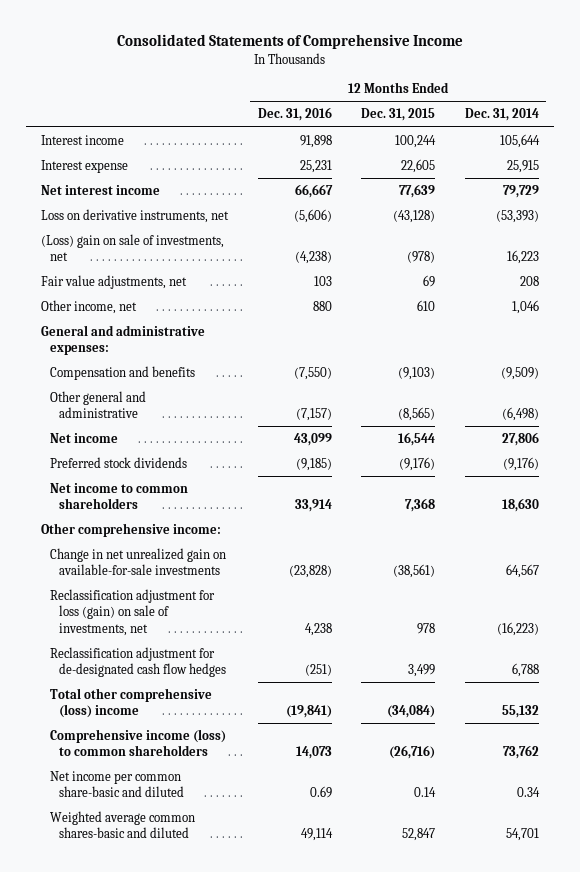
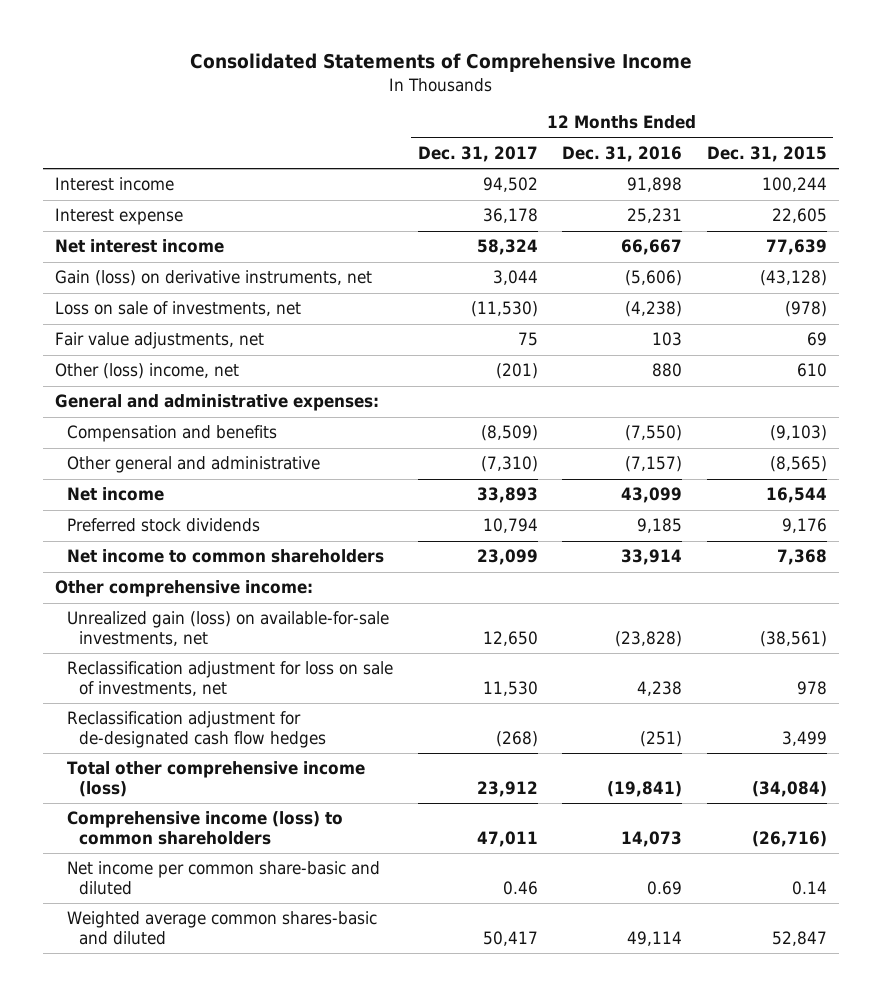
[464,108,539,122] Dec. 31, 2014 -> none
none -> [417,145,538,162] Dec. 31, 2017
[41,208,230,223] Loss on derivative instruments, net -> [55,270,373,287] Gain (loss) on derivative instruments, net
[41,233,225,262] (Loss) gain on sale of investments, net -> [55,301,302,317] Loss on sale of investments, net
[41,299,138,314] Other income, net -> [55,363,240,380] Other (loss) income, net
[295,457,332,471] (9,185) -> [637,518,683,534] 9,185
[399,456,436,471] (9,176) -> [781,518,827,534] 9,176
[50,547,227,576] Change in net unrealized gain on available-for-sale investments -> [66,611,389,646] Unrealized gain (loss) on available-for-sale investments, net
[50,588,216,636] Reclassification adjustment for loss (gain) on sale of investments, net -> [66,661,393,696] Reclassification adjustment for loss on sale of investments, net
[50,687,213,719] Total other comprehensive (loss) income -> [66,761,365,797] Total other comprehensive income (loss)

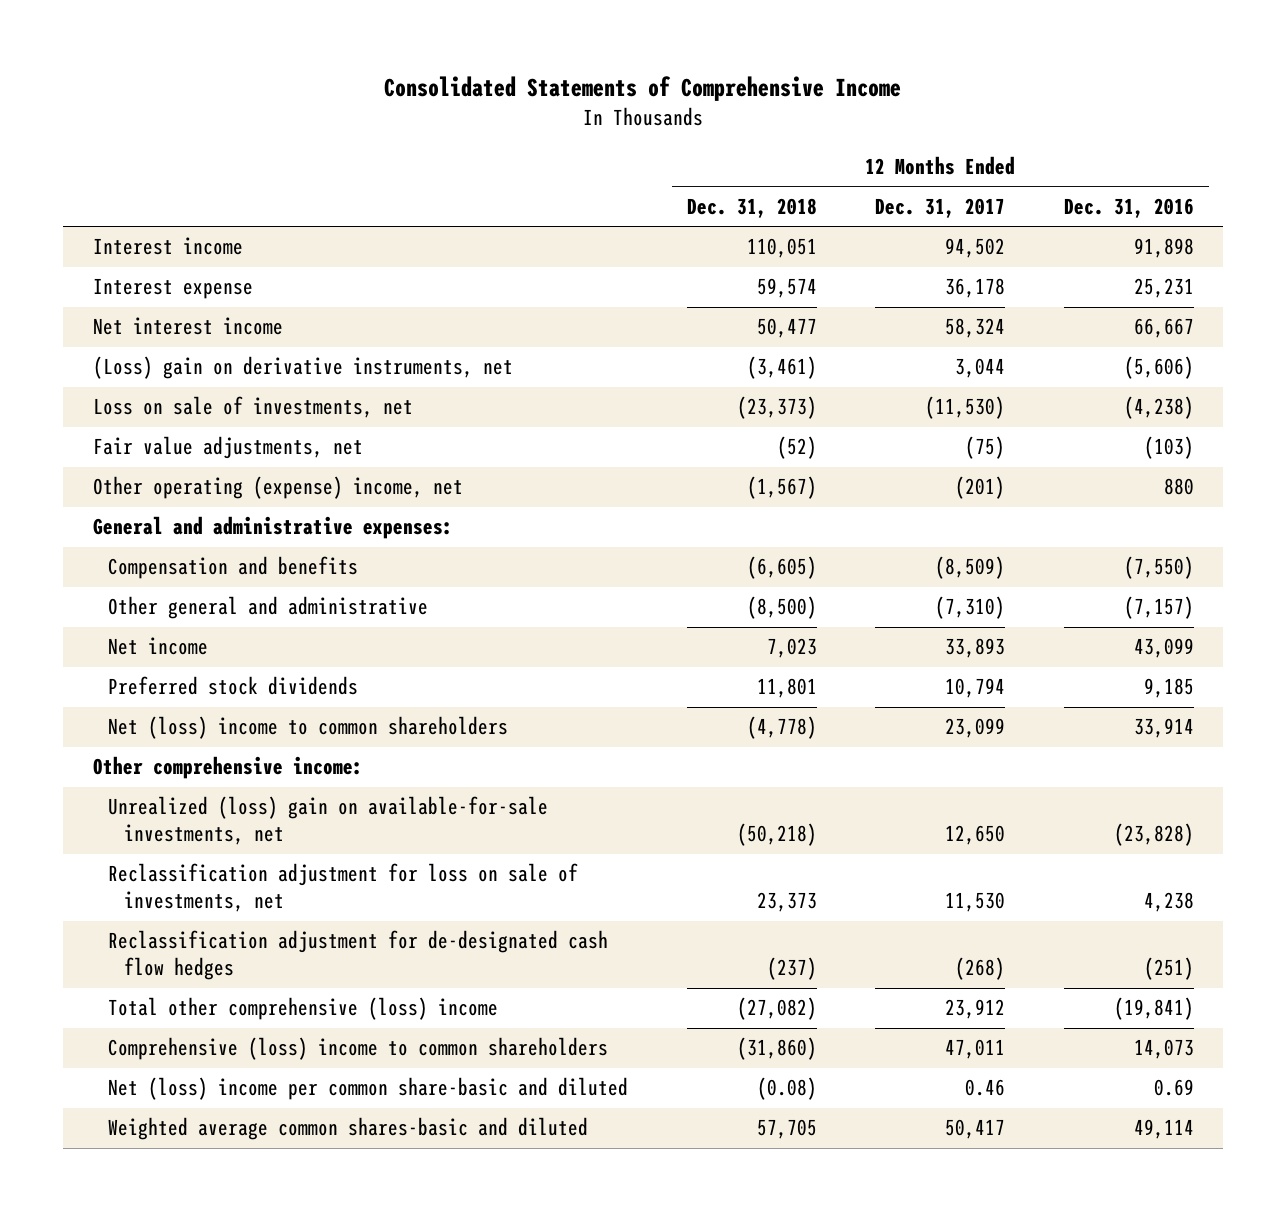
[706,145,827,162] Dec. 31, 2015 -> none
none -> [686,197,817,218] Dec. 31, 2018
[55,270,373,287] Gain (loss) on derivative instruments, net -> [92,356,513,380] (Loss) gain on derivative instruments, net
[517,332,538,347] 75 -> [965,436,1006,460] (75)
[652,332,683,347] 103 -> [1143,436,1194,460] (103)
[55,363,240,380] Other (loss) income, net -> [92,476,463,500] Other operating (expense) income, net
[66,549,384,564] Net income to common shareholders -> [108,716,509,740] Net (loss) income to common shareholders
[66,611,389,646] Unrealized gain (loss) on available-for-sale investments, net -> [108,796,549,846] Unrealized (loss) gain on available-for-sale investments, net
[66,761,365,797] Total other comprehensive income (loss) -> [108,997,499,1021] Total other comprehensive (loss) income
[66,811,343,845] Comprehensive income (loss) to common shareholders -> [108,1037,609,1061] Comprehensive (loss) income to common shareholders
[66,861,380,895] Net income per common share-basic and diluted -> [108,1077,629,1101] Net (loss) income per common share-basic and diluted

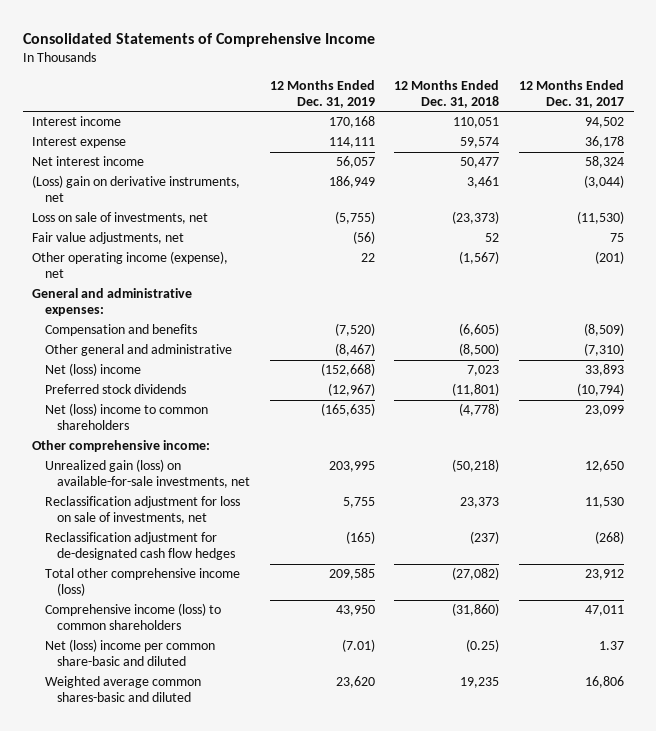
[1063,197,1194,218] Dec. 31, 2016 -> none
none -> [269,79,375,108] 12 Months Ended Dec. 31, 2019
[746,356,817,380] (3,461) -> [467,176,500,189] 3,461
[955,358,1006,379] 3,044 -> [583,175,624,189] (3,044)
[776,436,817,460] (52) -> [485,233,500,243] 52
[965,436,1006,460] (75) -> [609,233,624,243] 75
[92,476,463,500] Other operating (expense) income, net -> [32,251,229,279] Other operating income (expense), net
[108,637,209,656] Net income -> [44,363,141,377] Net (loss) income
[756,678,817,699] 11,801 -> [452,383,500,397] (11,801)
[945,678,1006,699] 10,794 -> [576,383,624,397] (10,794)
[108,796,549,846] Unrealized (loss) gain on available-for-sale investments, net -> [44,459,251,489] Unrealized gain (loss) on available-for-sale investments, net
[108,997,499,1021] Total other comprehensive (loss) income -> [44,568,240,597] Total other comprehensive income (loss)
[108,1037,609,1061] Comprehensive (loss) income to common shareholders -> [44,603,221,631] Comprehensive income (loss) to common shareholders
[756,1077,817,1101] (0.08) -> [466,639,500,653] (0.25)
[965,1079,1006,1097] 0.46 -> [598,641,624,651] 1.37
[756,1119,817,1140] 57,705 -> [460,677,500,689] 19,235
[945,1119,1006,1140] 50,417 -> [584,676,624,689] 16,806

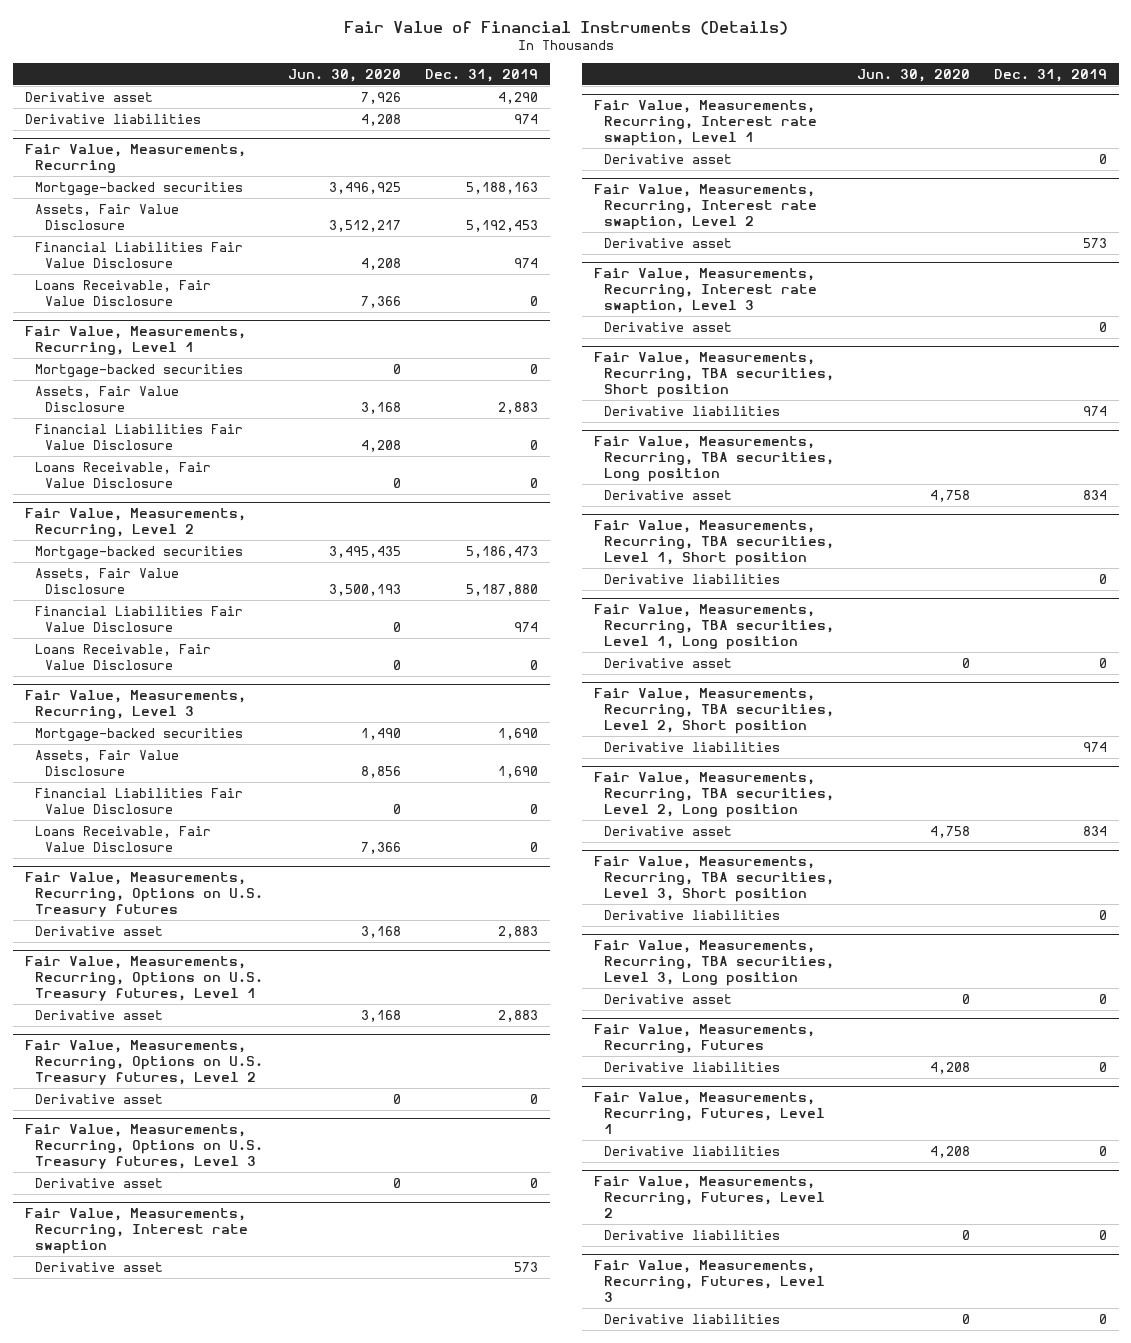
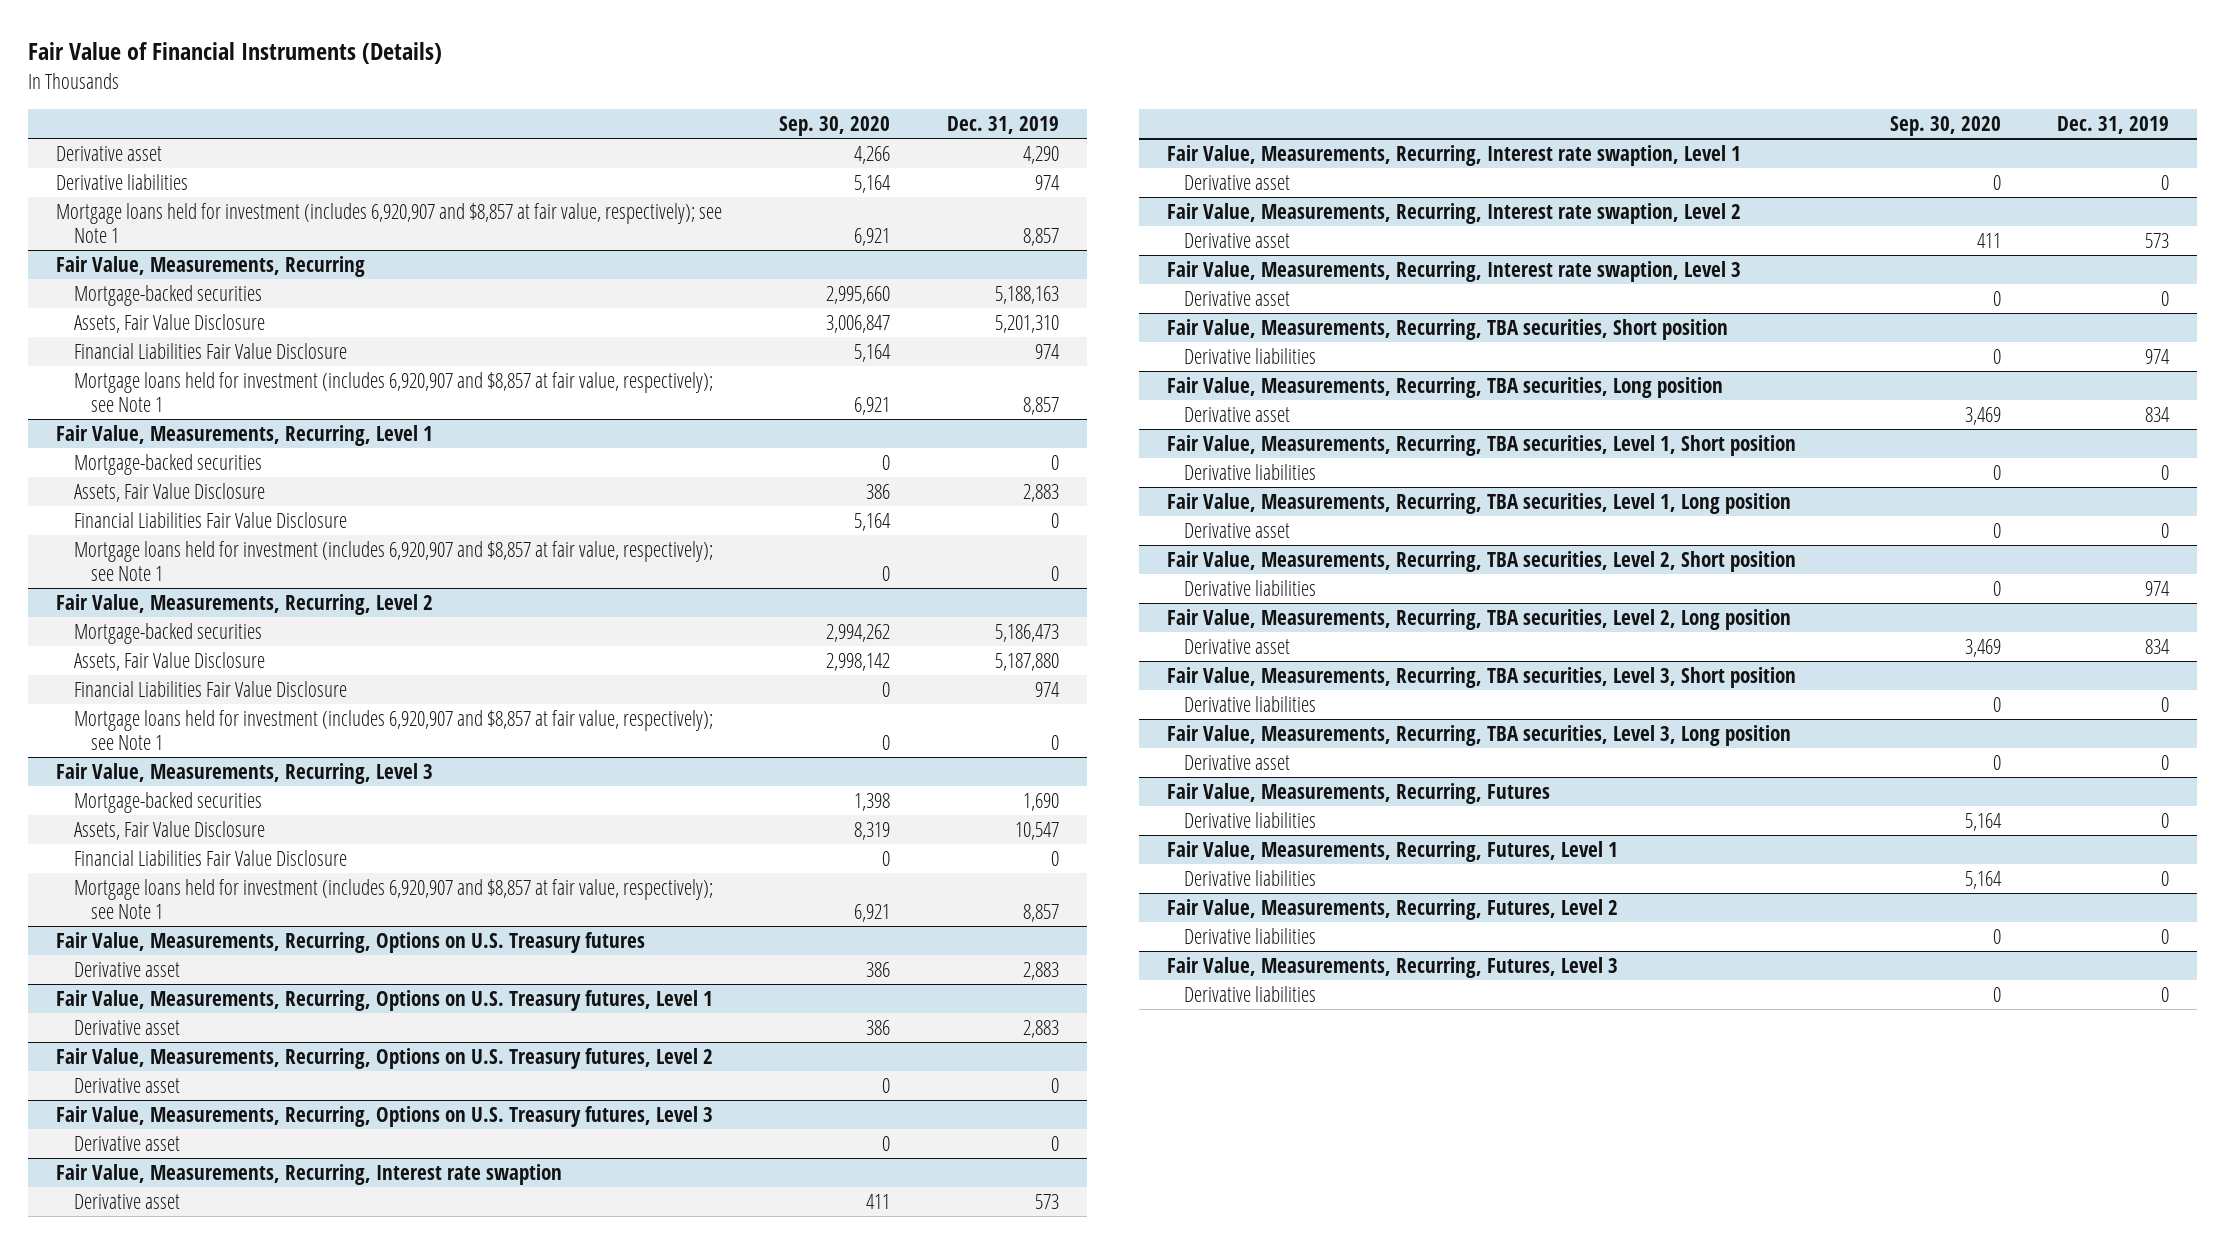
[288,68,402,82] Jun. 30, 2020 -> none
none -> [779,116,891,137] Sep. 30, 2020
none -> [56,202,723,243] Mortgage loans held for investment (includes 6,920,907 and $8,857 at fair value, respectively); see Note 1
[465,220,538,233] 5,192,453 -> [994,314,1059,333] 5,201,310
[34,279,211,307] Loans Receivable, Fair Value Disclosure -> none
none -> [73,371,713,412] Mortgage loans held for investment (includes 6,920,907 and $8,857 at fair value, respectively); see Note 1
[34,461,211,489] Loans Receivable, Fair Value Disclosure -> [73,540,713,581] Mortgage loans held for investment (includes 6,920,907 and $8,857 at fair value, respectively); see Note 1
[34,643,211,671] Loans Receivable, Fair Value Disclosure -> [73,709,713,750] Mortgage loans held for investment (includes 6,920,907 and $8,857 at fair value, respectively); see Note 1
[497,766,538,779] 1,690 -> [1014,821,1059,840] 10,547
[34,825,211,853] Loans Receivable, Fair Value Disclosure -> none
none -> [73,878,713,919] Mortgage loans held for investment (includes 6,920,907 and $8,857 at fair value, respectively); see Note 1

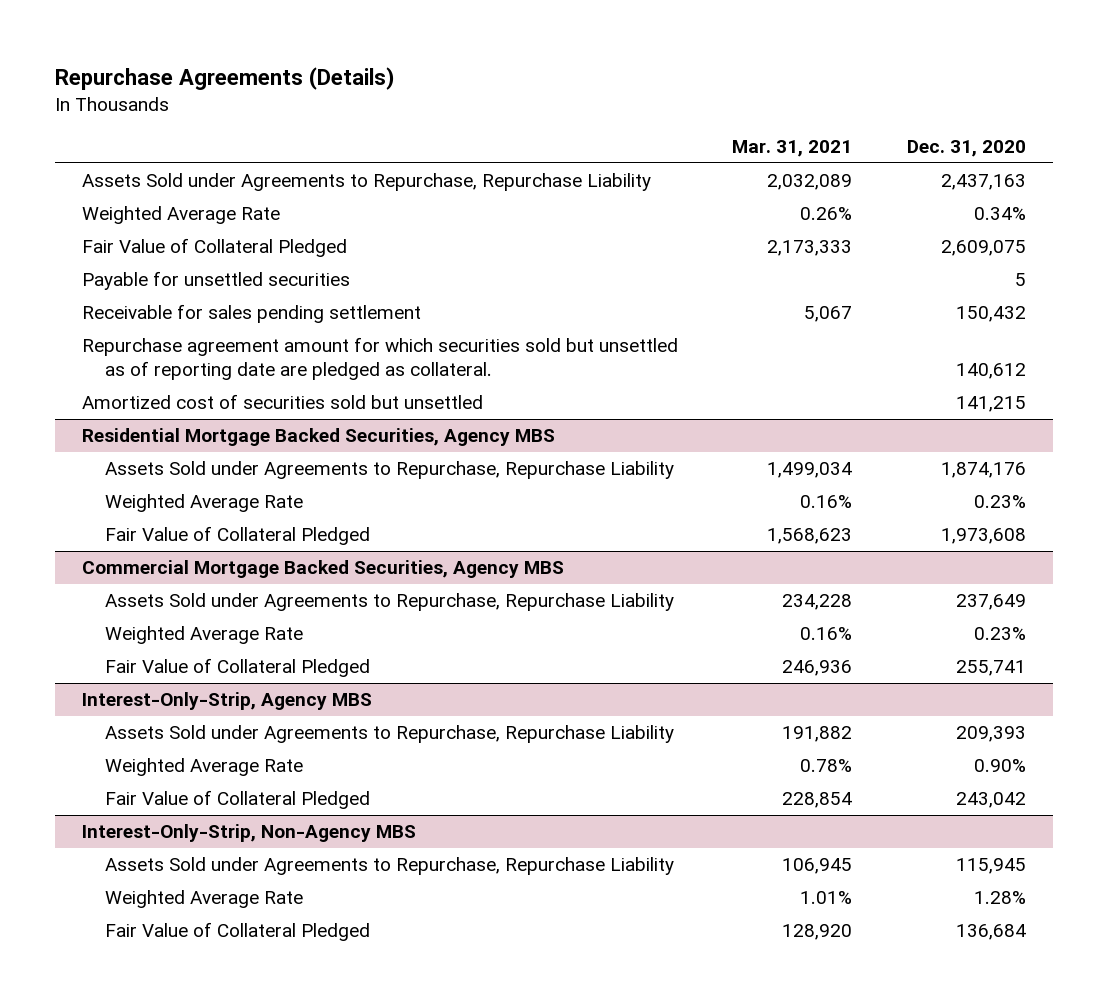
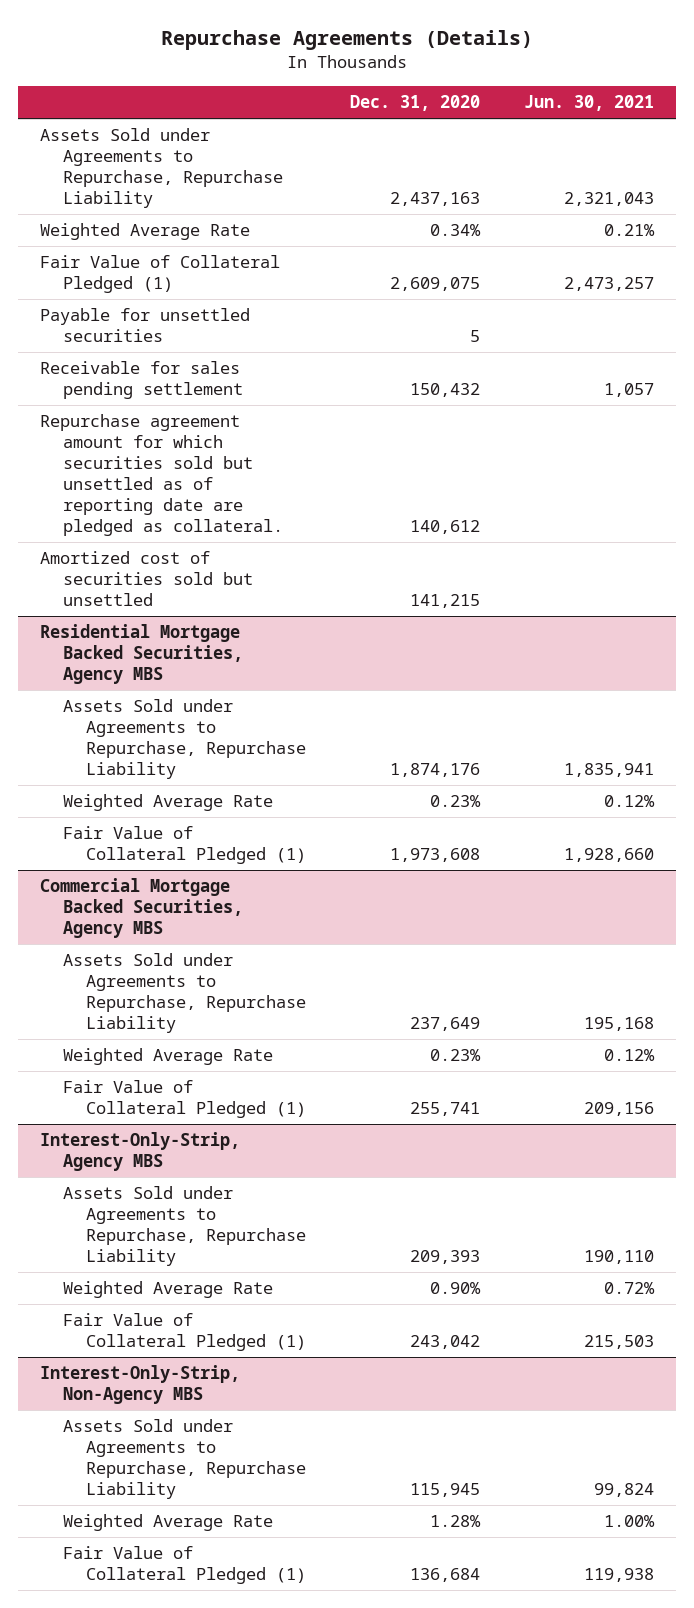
[732,140,853,158] Mar. 31, 2021 -> none
none -> [523,95,654,112] Jun. 30, 2021
[82,238,348,258] Fair Value of Collateral Pledged -> [40,255,281,294] Fair Value of Collateral Pledged (1)
[104,526,370,546] Fair Value of Collateral Pledged -> [63,826,306,865] Fair Value of Collateral Pledged (1)
[104,658,370,678] Fair Value of Collateral Pledged -> [63,1080,306,1119] Fair Value of Collateral Pledged (1)
[104,790,370,810] Fair Value of Collateral Pledged -> [63,1313,306,1352] Fair Value of Collateral Pledged (1)
[104,922,370,942] Fair Value of Collateral Pledged -> [63,1546,306,1585] Fair Value of Collateral Pledged (1)

